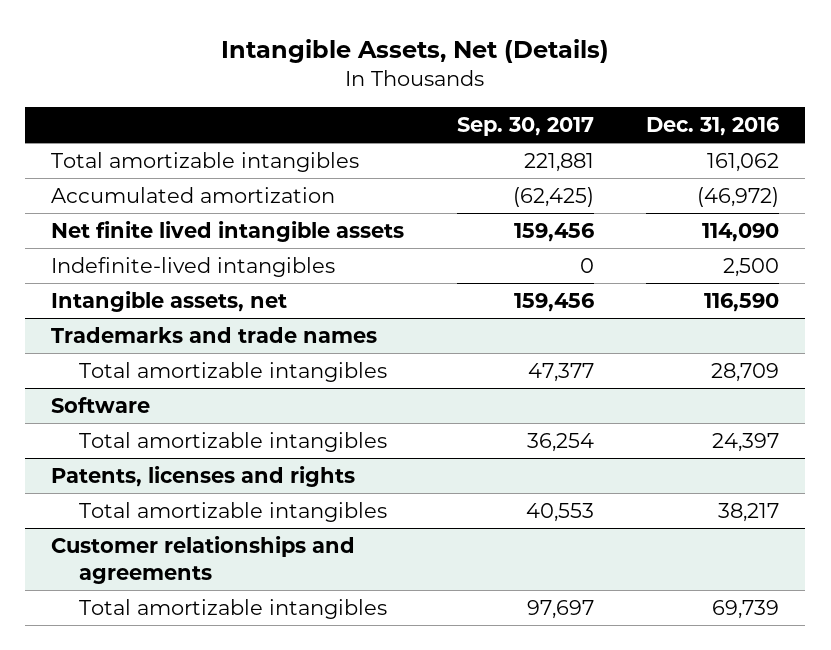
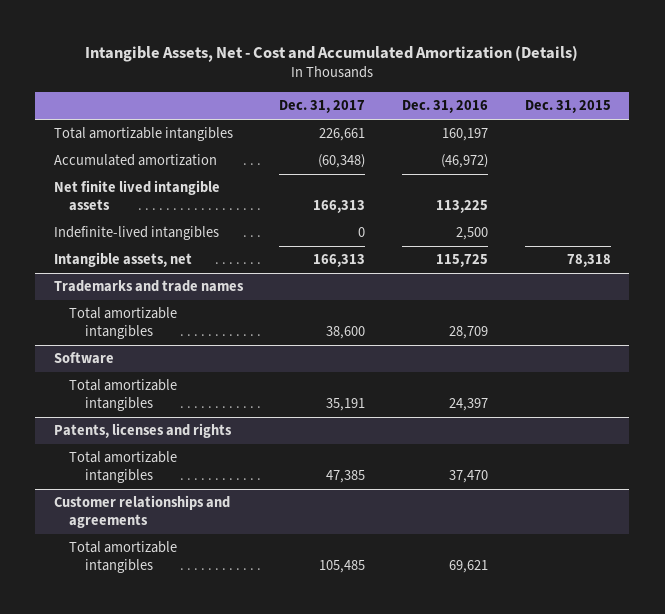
[221,38,610,63] Intangible Assets, Net (Details) -> [85,44,579,62] Intangible Assets, Net - Cost and Accumulated Amortization (Details)
[456,117,594,137] Sep. 30, 2017 -> none
none -> [279,100,366,114] Dec. 31, 2017
none -> [524,100,611,114] Dec. 31, 2015
[707,152,780,172] 161,062 -> [442,128,489,142] 160,197
[702,222,780,242] 114,090 -> [436,199,489,213] 113,225
[704,292,780,312] 116,590 -> [436,254,489,268] 115,725
[718,502,780,522] 38,217 -> [449,469,489,483] 37,470
[712,599,780,619] 69,739 -> [449,559,489,573] 69,621

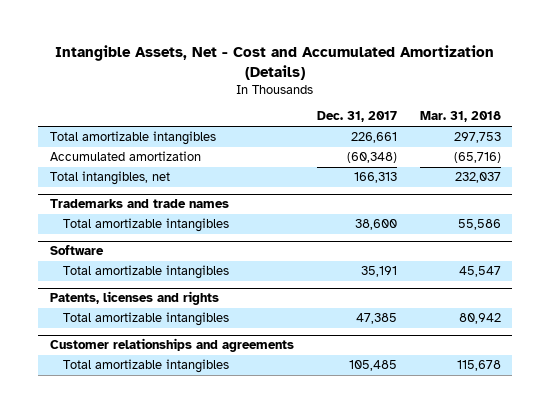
[402,100,489,114] Dec. 31, 2016 -> none
[524,100,611,114] Dec. 31, 2015 -> none
none -> [419,111,501,123] Mar. 31, 2018
[53,226,219,241] Indefinite-lived intangibles -> none
[53,252,192,268] Intangible assets, net -> none
[53,180,220,211] Net finite lived intangible assets -> [49,171,170,186] Total intangibles, net

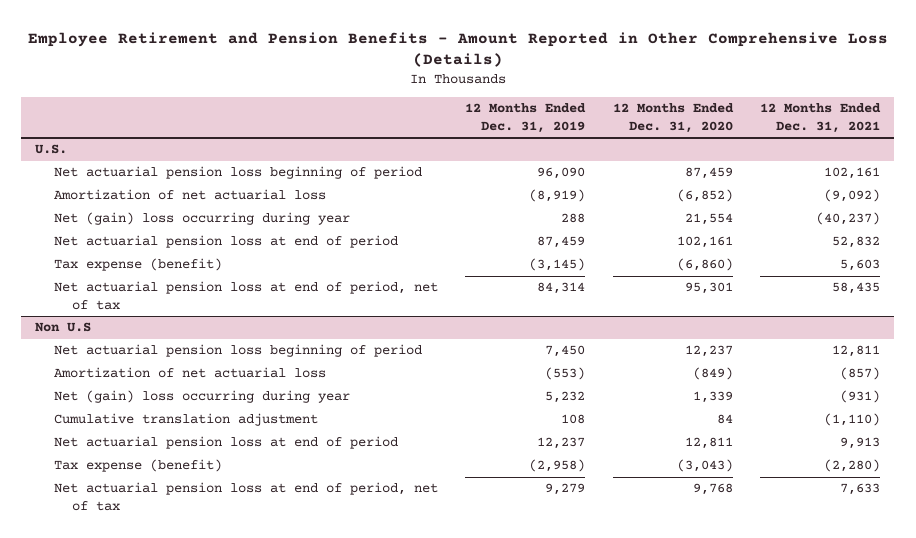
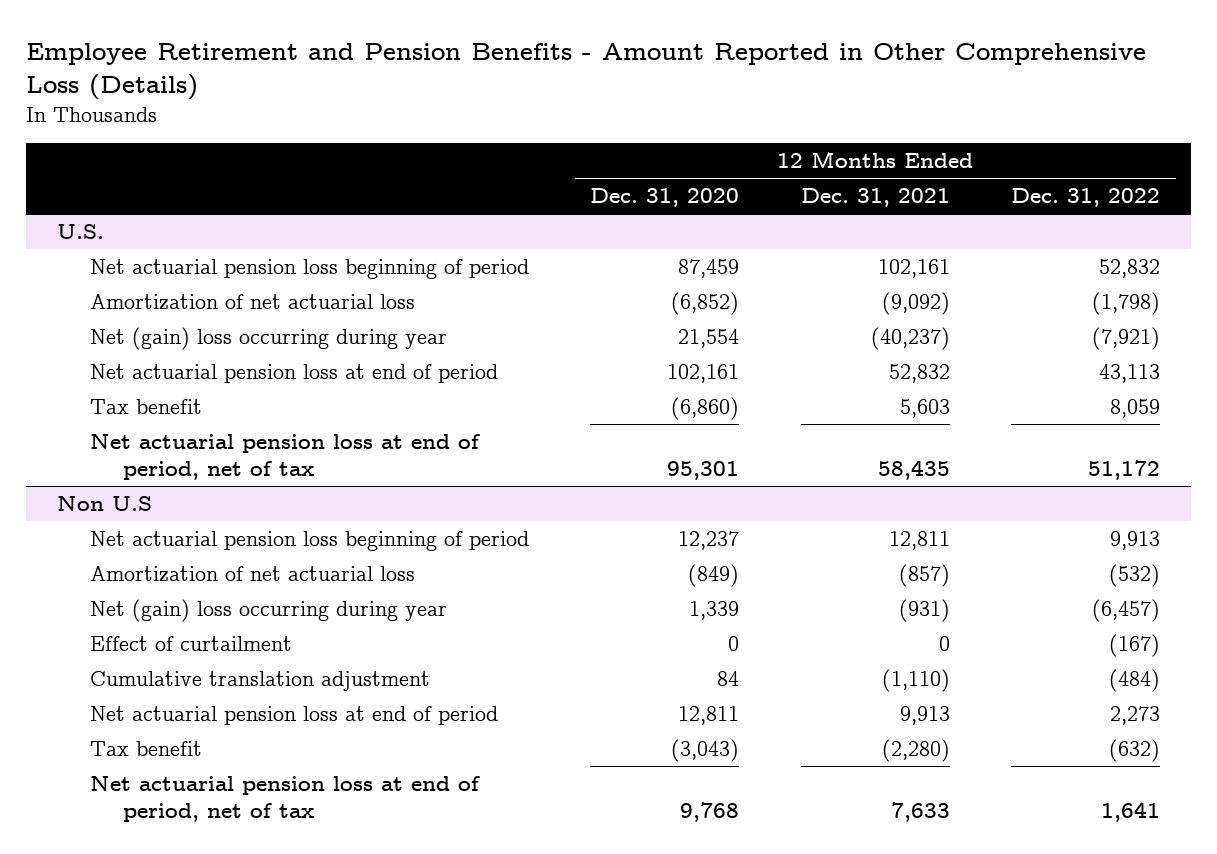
[465,103,587,133] 12 Months Ended Dec. 31, 2019 -> none
none -> [1011,188,1161,208] Dec. 31, 2022
[53,258,222,272] Tax expense (benefit) -> [90,398,203,414] Tax benefit
none -> [90,635,293,651] Effect of curtailment
[53,459,222,473] Tax expense (benefit) -> [90,740,203,756] Tax benefit

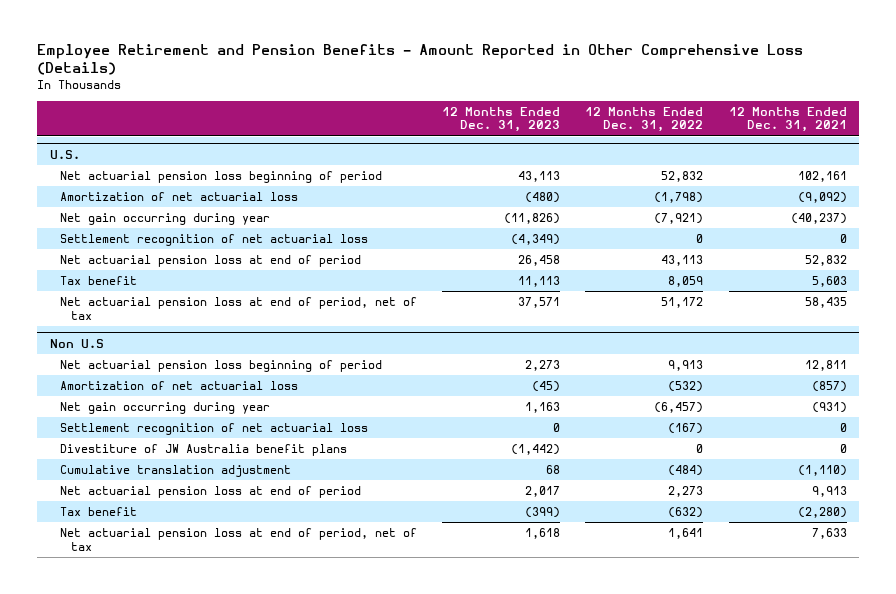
[590,188,740,208] Dec. 31, 2020 -> none
none -> [442,106,561,133] 12 Months Ended Dec. 31, 2023
[90,326,448,350] Net (gain) loss occurring during year -> [60,213,271,226] Net gain occurring during year
none -> [60,234,369,247] Settlement recognition of net actuarial loss
[90,598,448,622] Net (gain) loss occurring during year -> [60,402,271,415] Net gain occurring during year
[90,635,293,651] Effect of curtailment -> [60,423,369,436] Settlement recognition of net actuarial loss
none -> [60,444,348,457] Divestiture of JW Australia benefit plans

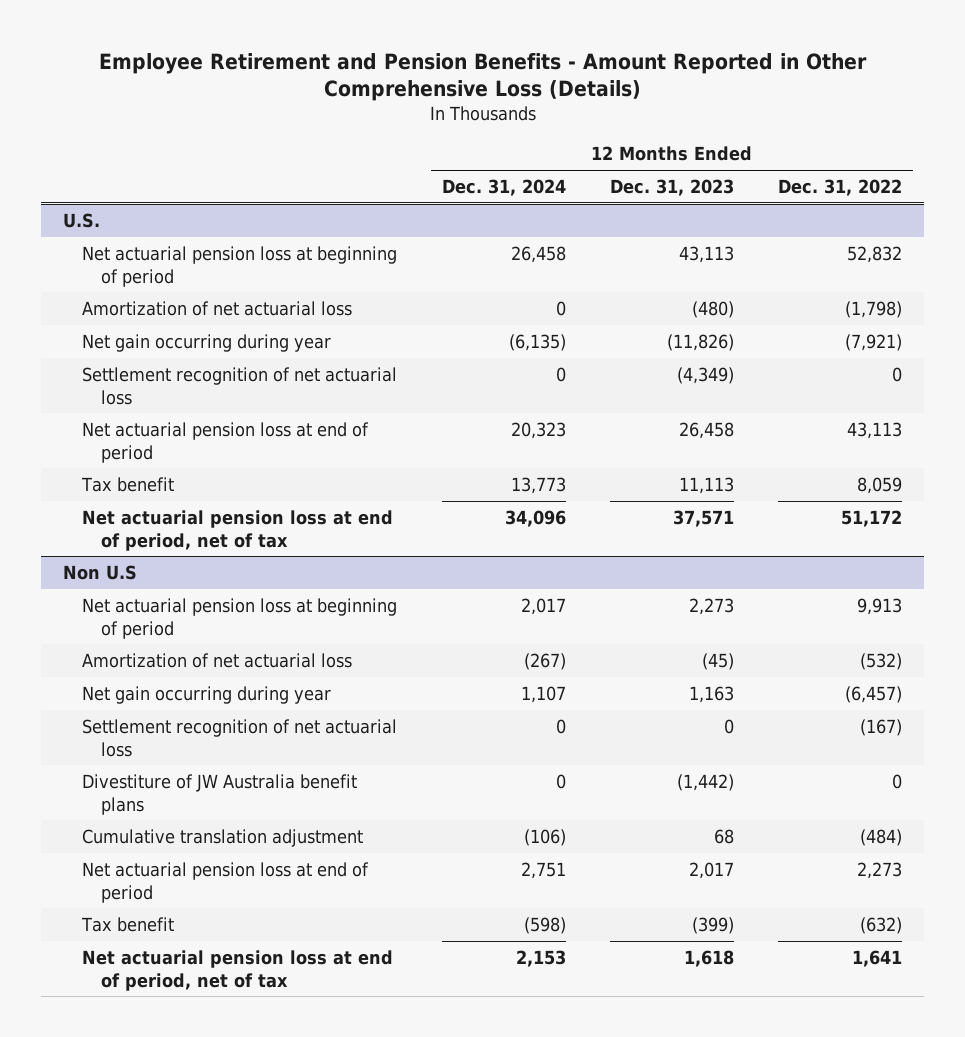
[728,106,847,133] 12 Months Ended Dec. 31, 2021 -> none
none -> [441,178,566,196] Dec. 31, 2024
[60,171,383,184] Net actuarial pension loss beginning of period -> [82,245,398,287] Net actuarial pension loss at beginning of period
[60,360,383,373] Net actuarial pension loss beginning of period -> [82,597,398,639] Net actuarial pension loss at beginning of period

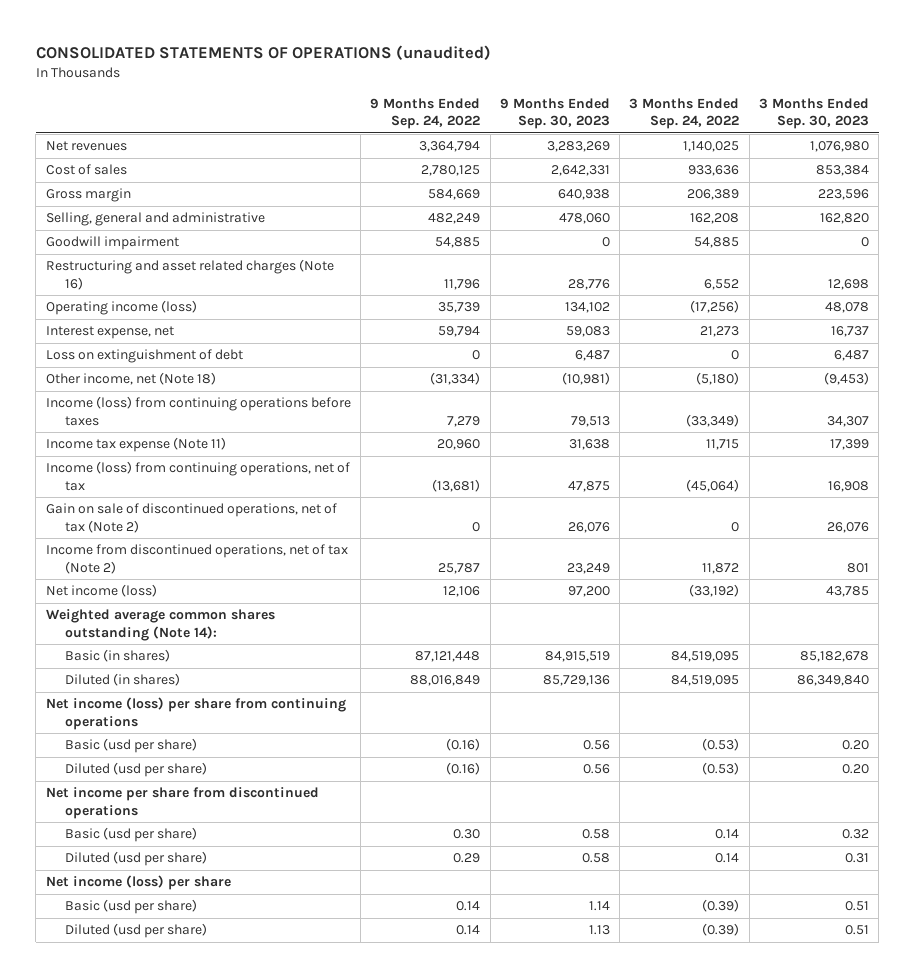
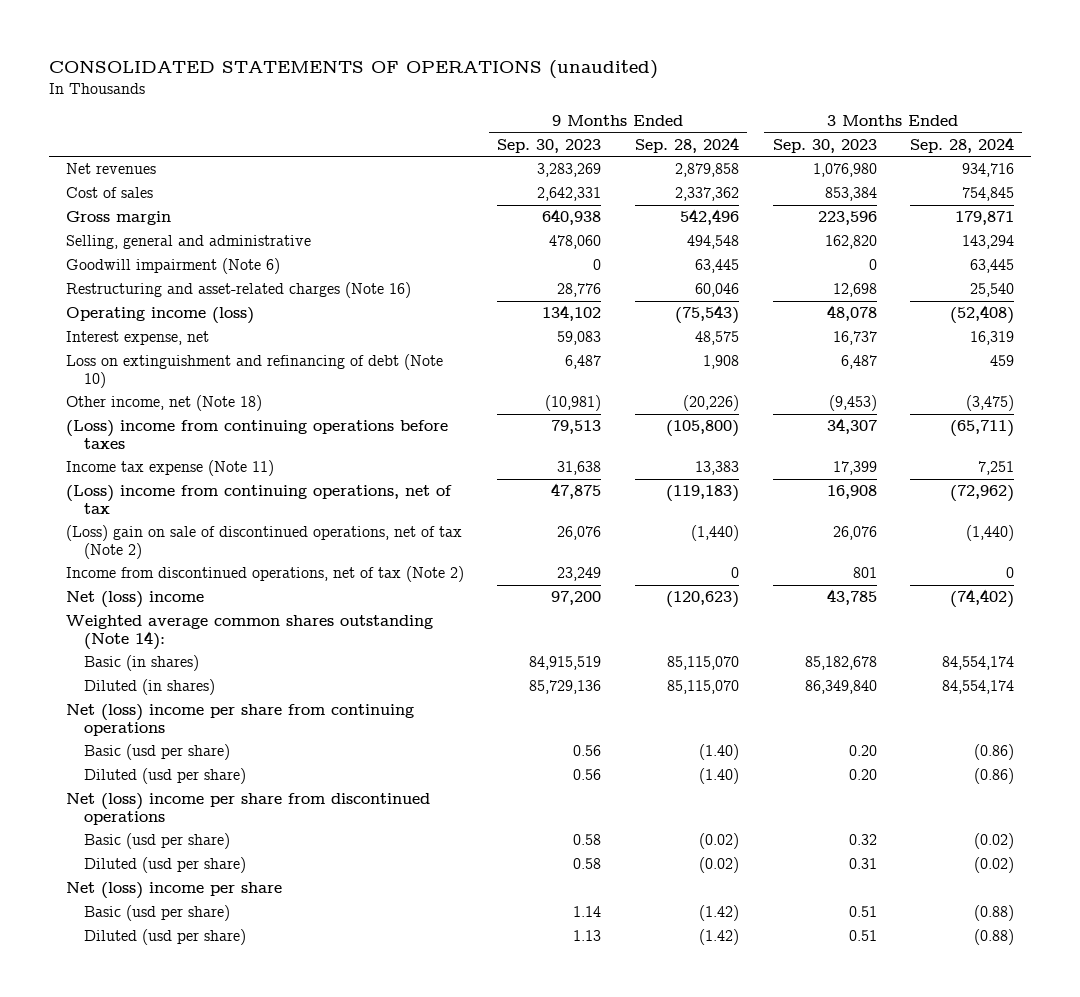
[370,97,481,130] 9 Months Ended Sep. 24, 2022 -> none
[629,97,740,130] 3 Months Ended Sep. 24, 2022 -> none
none -> [634,136,739,153] Sep. 28, 2024
none -> [910,136,1015,153] Sep. 28, 2024
[45,236,179,251] Goodwill impairment -> [65,258,280,275] Goodwill impairment (Note 6)
[45,259,334,290] Restructuring and asset related charges (Note 16) -> [65,282,411,299] Restructuring and asset-related charges (Note 16)
[45,349,243,364] Loss on extinguishment of debt -> [65,354,443,388] Loss on extinguishment and refinancing of debt (Note 10)
[45,396,351,426] Income (loss) from continuing operations before taxes -> [65,420,448,449] (Loss) income from continuing operations before taxes
[45,461,350,491] Income (loss) from continuing operations, net of tax -> [65,485,452,514] (Loss) income from continuing operations, net of tax
[45,503,337,533] Gain on sale of discontinued operations, net of tax (Note 2) -> [65,525,462,559] (Loss) gain on sale of discontinued operations, net of tax (Note 2)
[45,584,157,598] Net income (loss) -> [65,591,204,609] Net (loss) income
[45,697,346,730] Net income (loss) per share from continuing operations -> [65,704,414,736] Net (loss) income per share from continuing operations
[45,787,319,819] Net income per share from discontinued operations -> [65,793,430,825] Net (loss) income per share from discontinued operations
[45,875,231,891] Net income (loss) per share -> [65,882,282,900] Net (loss) income per share

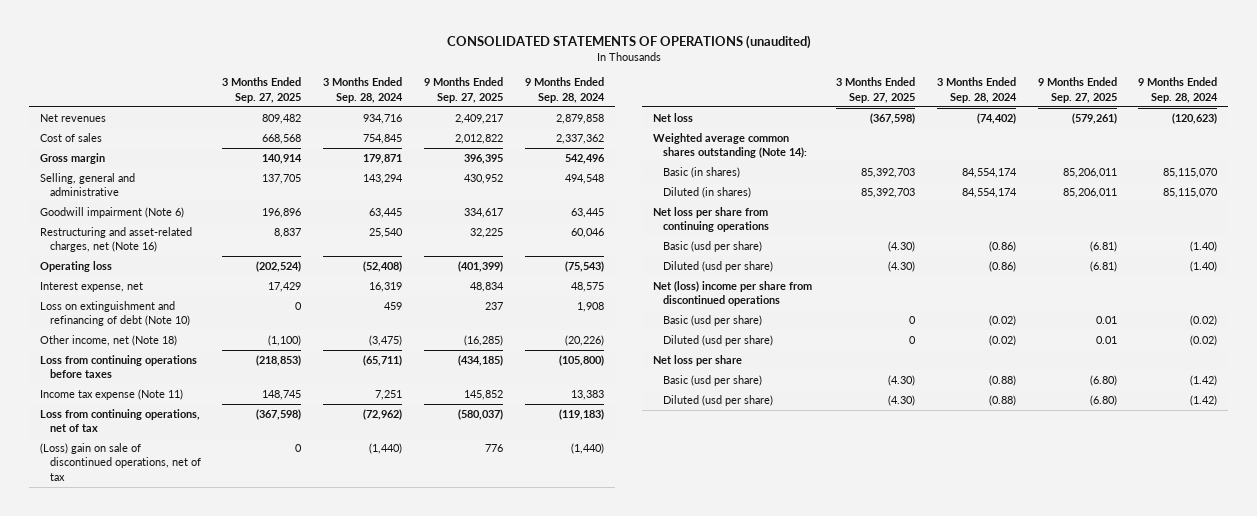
[497,138,602,153] Sep. 30, 2023 -> none
[772,138,877,153] Sep. 30, 2023 -> none
none -> [222,77,302,103] 3 Months Ended Sep. 27, 2025
none -> [423,77,503,103] 9 Months Ended Sep. 27, 2025
[65,282,411,299] Restructuring and asset-related charges (Note 16) -> [39,227,192,253] Restructuring and asset-related charges, net (Note 16)
[65,307,254,325] Operating income (loss) -> [39,261,112,273] Operating loss
[65,420,448,449] (Loss) income from continuing operations before taxes -> [39,355,197,379] Loss from continuing operations before taxes
[65,566,464,583] Income from discontinued operations, net of tax (Note 2) -> none
[65,485,452,514] (Loss) income from continuing operations, net of tax -> [39,409,200,433] Loss from continuing operations, net of tax
[65,525,462,559] (Loss) gain on sale of discontinued operations, net of tax (Note 2) -> [39,443,201,481] (Loss) gain on sale of discontinued operations, net of tax
[65,591,204,609] Net (loss) income -> [653,113,694,123] Net loss
[65,704,414,736] Net (loss) income per share from continuing operations -> [653,207,770,233] Net loss per share from continuing operations
[65,882,282,900] Net (loss) income per share -> [653,355,743,367] Net loss per share

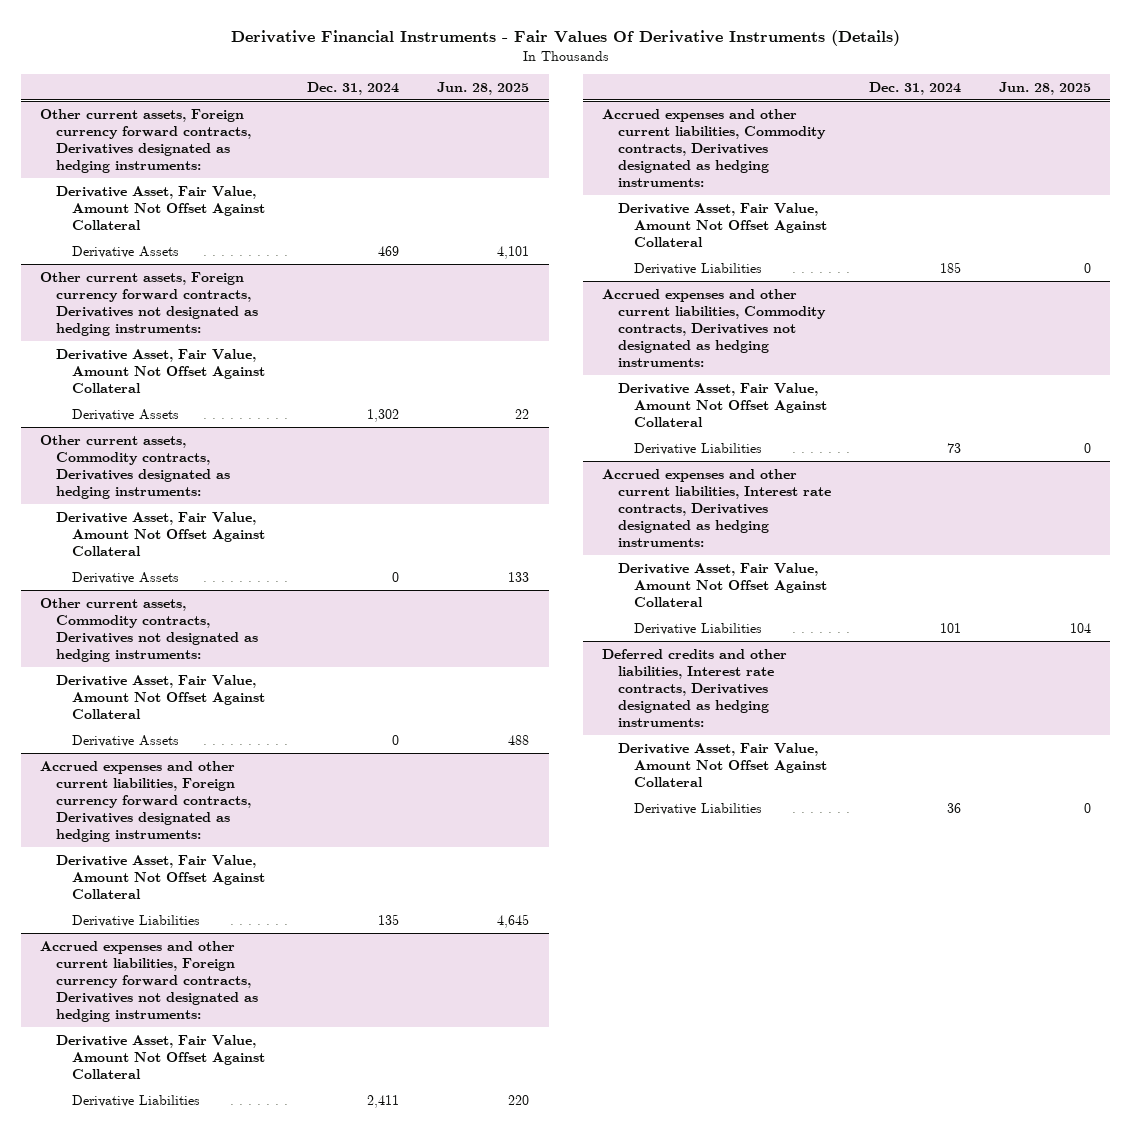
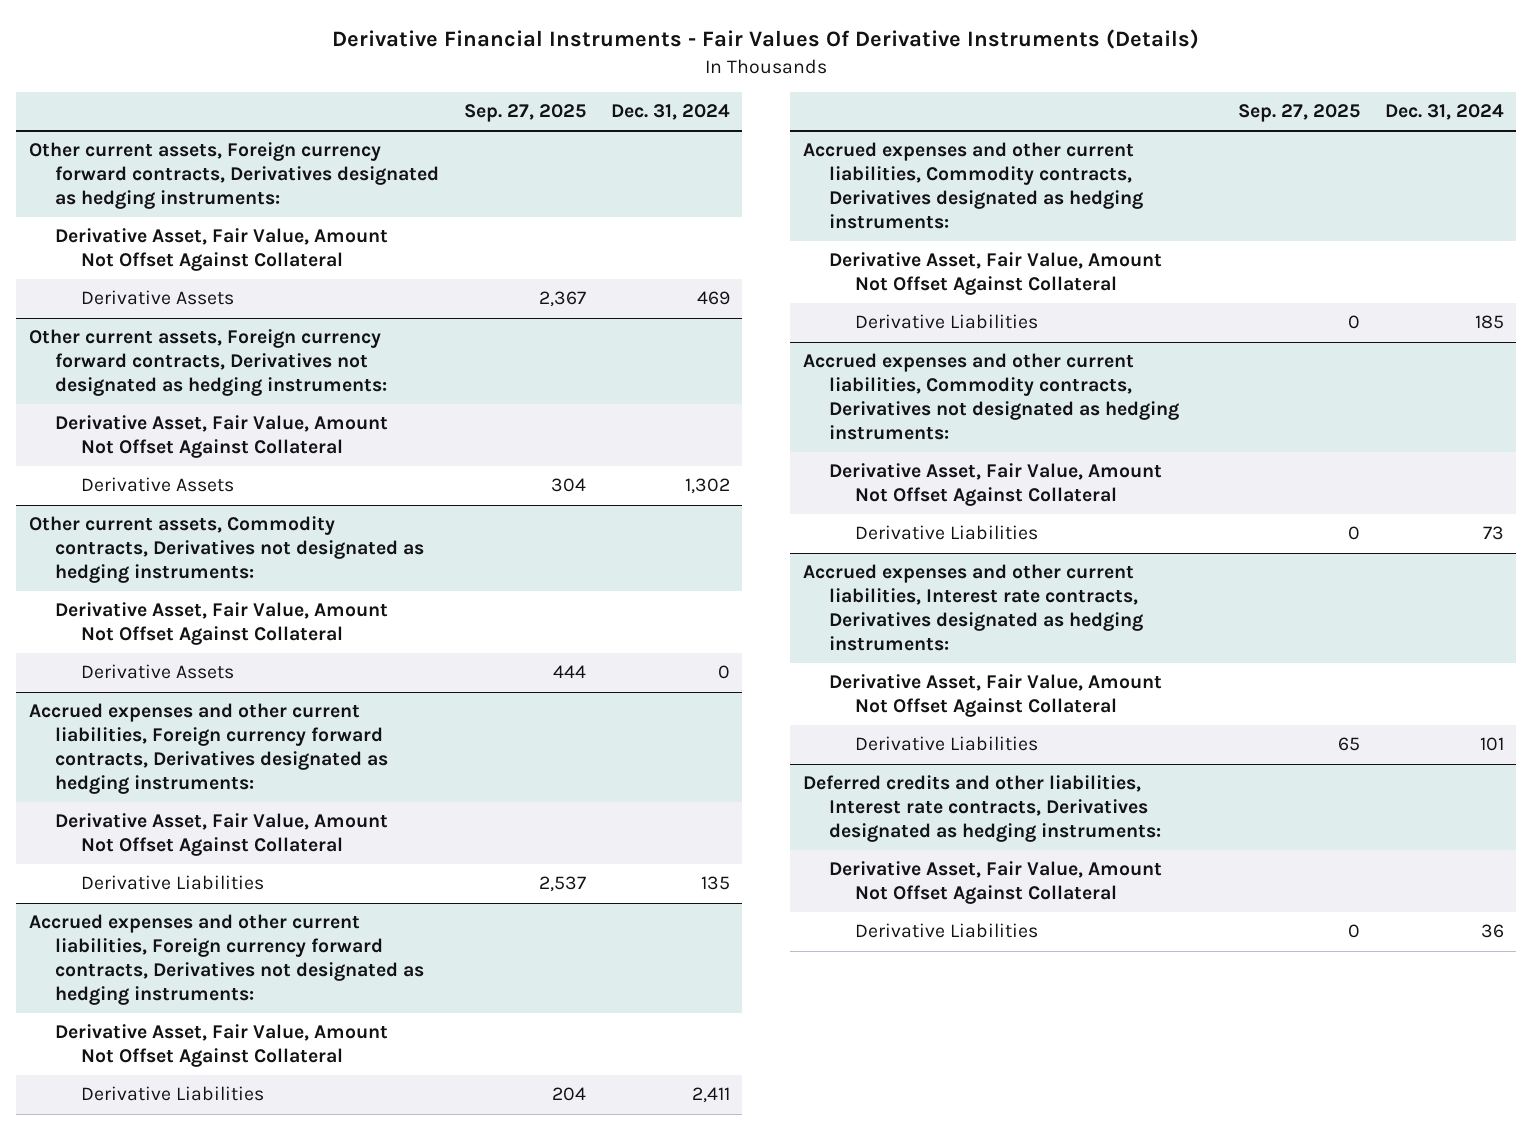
[437,81,530,95] Jun. 28, 2025 -> none
none -> [463,104,586,123] Sep. 27, 2025
[39,434,230,499] Other current assets, Commodity contracts, Derivatives designated as hedging instruments: -> none
[55,511,265,556] Derivative Asset, Fair Value, Amount Not Offset Against Collateral -> none
[71,571,179,584] Derivative Assets -> none

